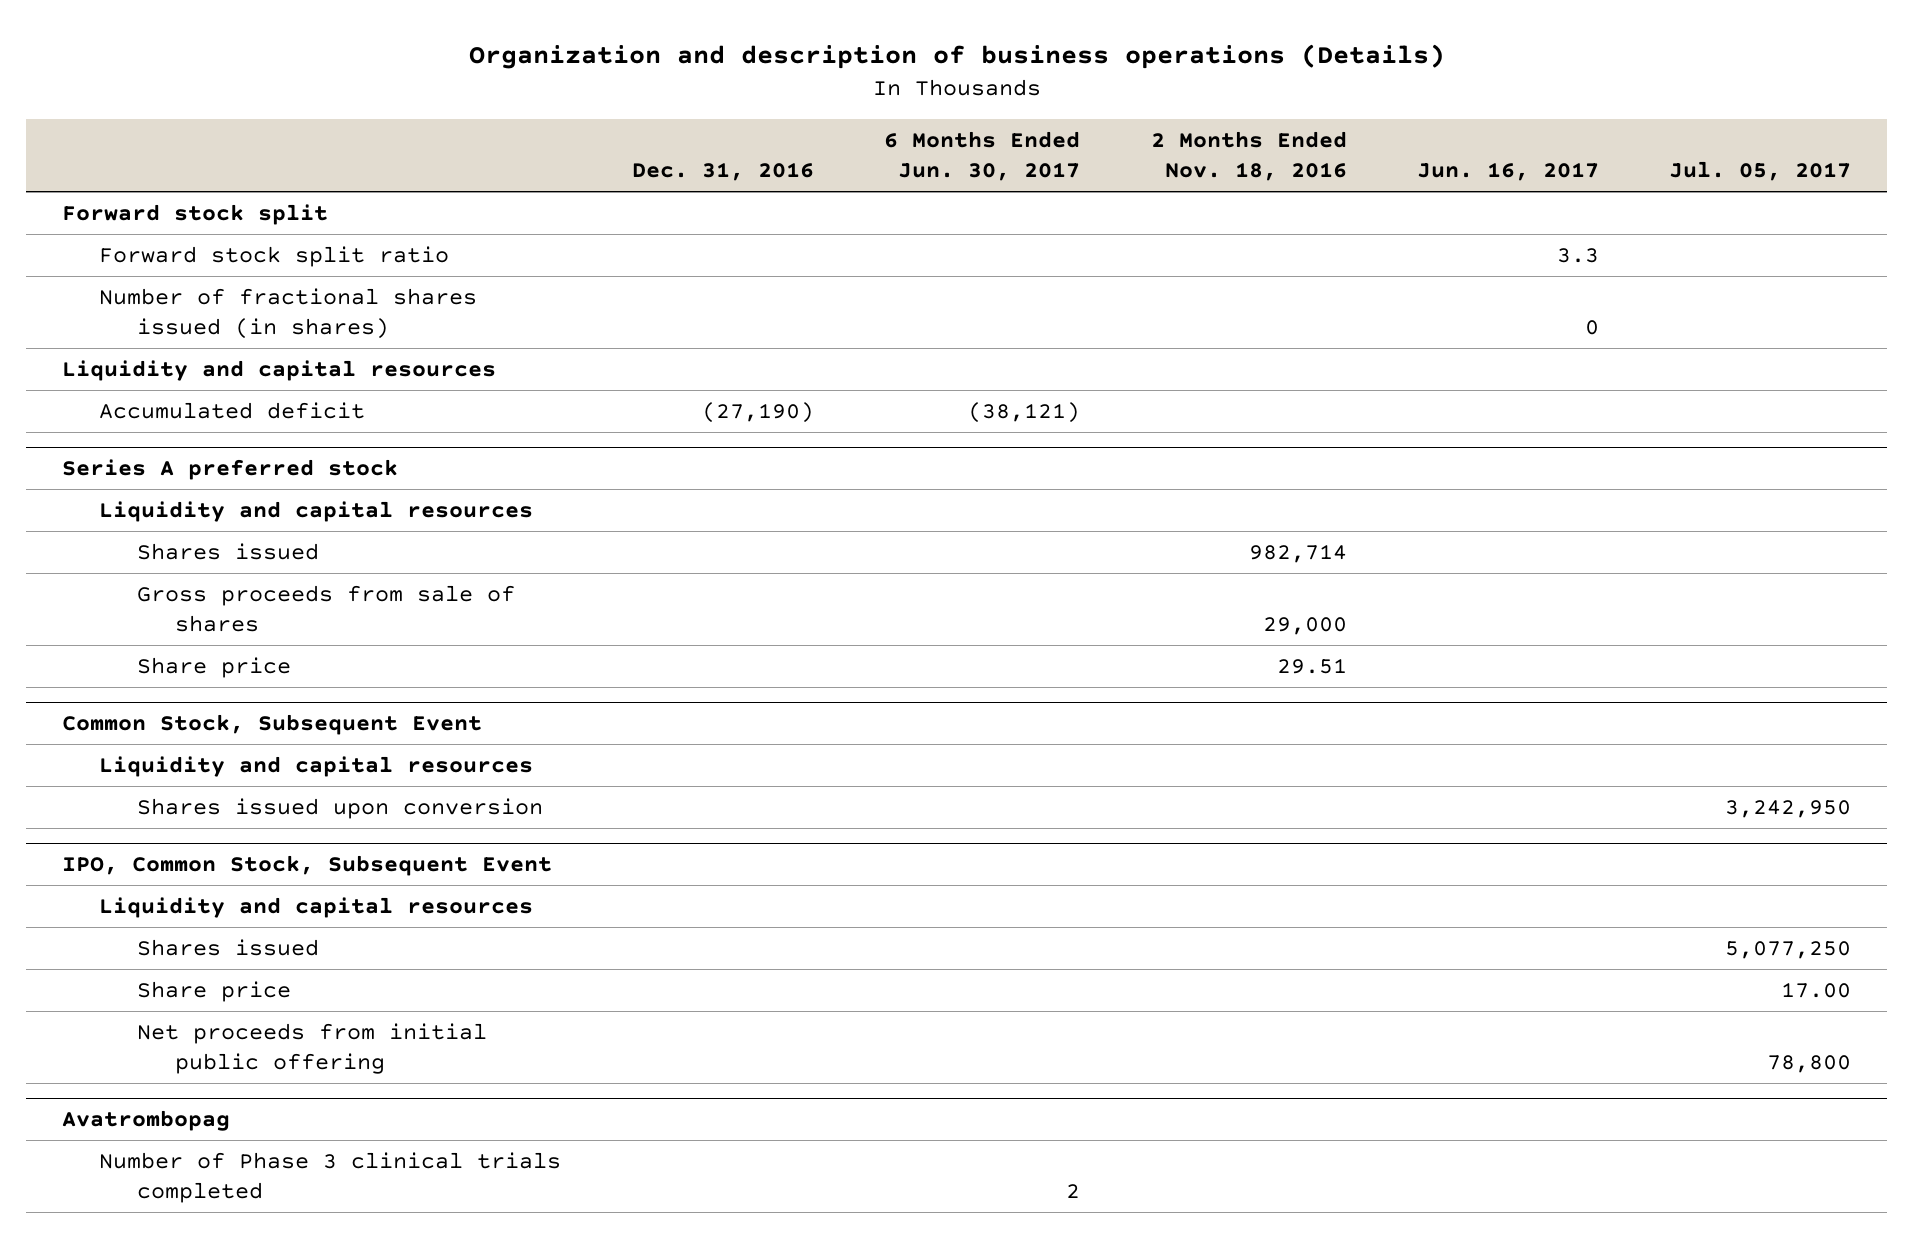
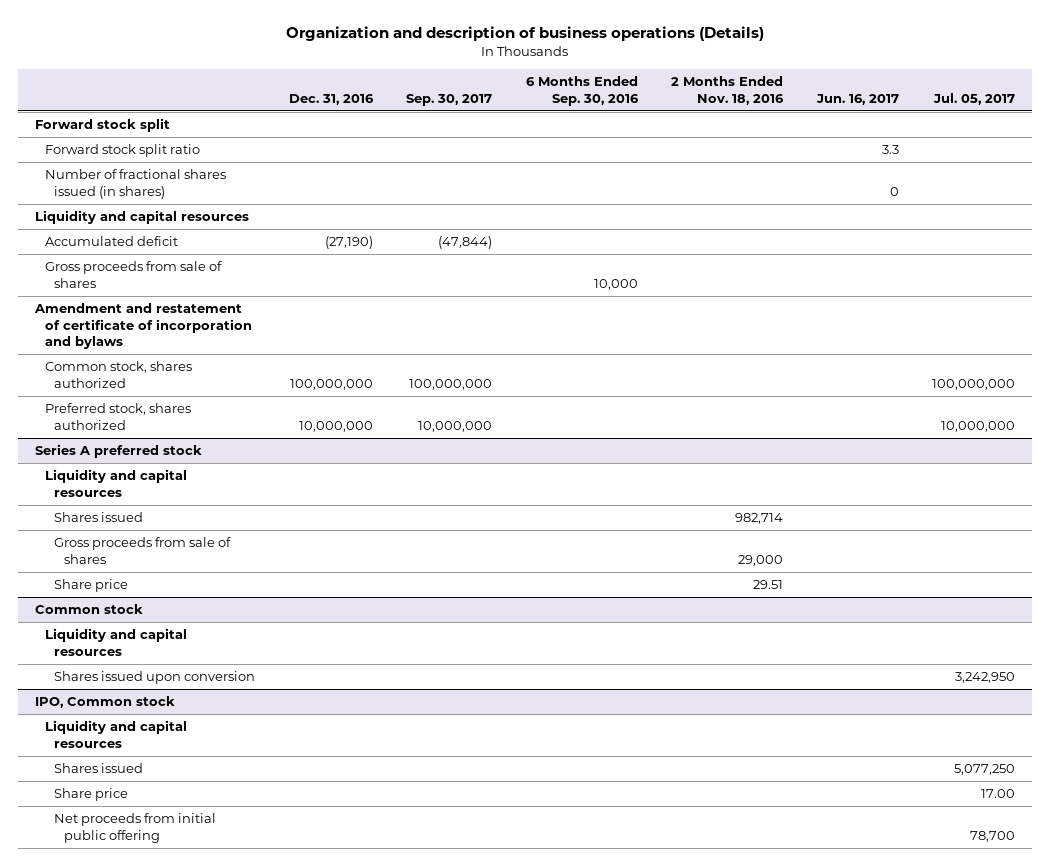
[884,130,1081,182] 6 Months Ended Jun. 30, 2017 -> none
none -> [406,93,493,106] Sep. 30, 2017
none -> [525,76,639,106] 6 Months Ended Sep. 30, 2016
none -> [44,261,222,288] Gross proceeds from sale of shares
none -> [33,303,252,349] Amendment and restatement of certificate of incorporation and bylaws
none -> [44,361,192,388] Common stock, shares authorized
none -> [44,403,191,430] Preferred stock, shares authorized
[61,714,482,736] Common Stock, Subsequent Event -> [34,604,143,615] Common stock
[61,855,552,877] IPO, Common Stock, Subsequent Event -> [34,696,175,709] IPO, Common stock
[61,1110,230,1132] Avatrombopag -> none
[99,1151,562,1204] Number of Phase 3 clinical trials completed -> none
[1767,1055,1852,1074] 78,800 -> [969,830,1015,842] 78,700

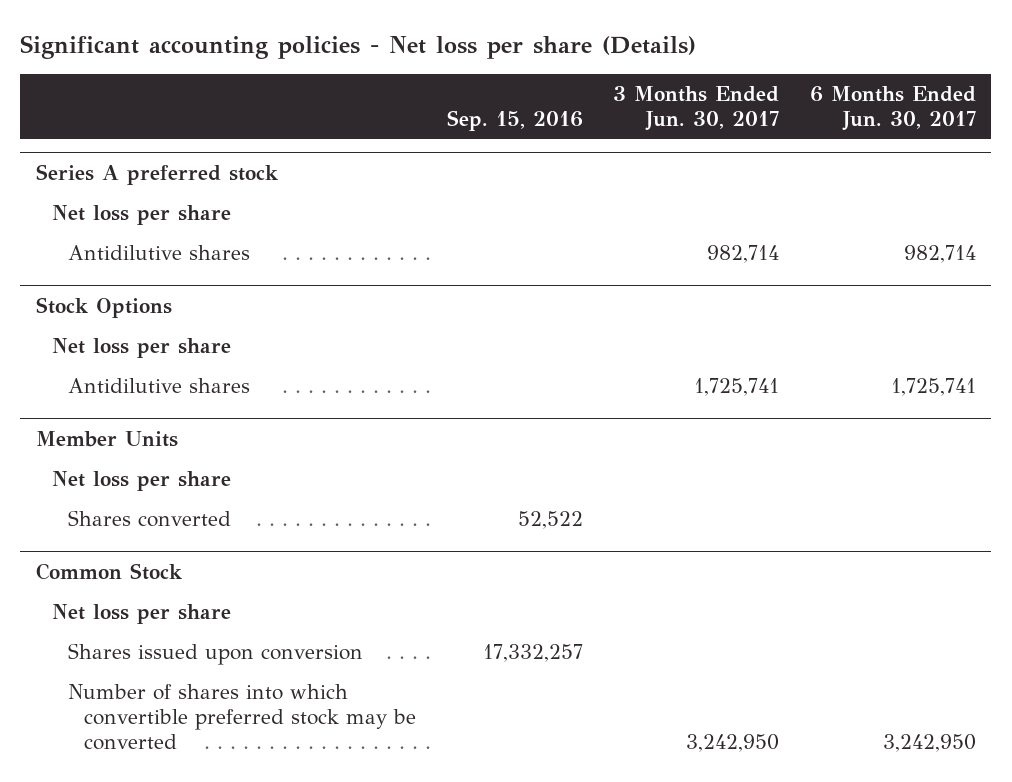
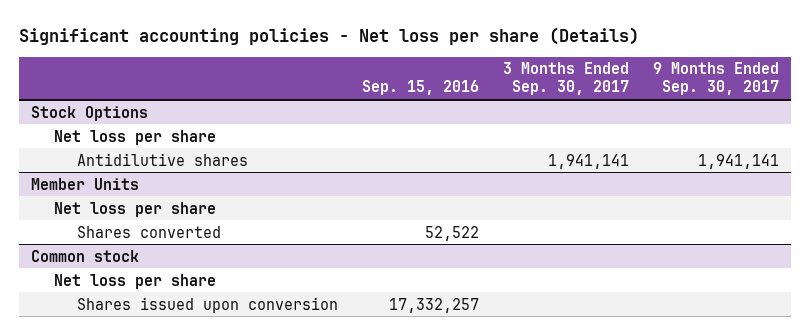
[613,85,780,132] 3 Months Ended Jun. 30, 2017 -> none
[810,85,977,132] 6 Months Ended Jun. 30, 2017 -> none
none -> [502,62,629,96] 3 Months Ended Sep. 30, 2017
none -> [653,62,780,96] 9 Months Ended Sep. 30, 2017
[35,163,279,185] Series A preferred stock -> none
[51,205,231,226] Net loss per share -> none
[67,245,250,261] Antidilutive shares -> none
[35,562,183,580] Common Stock -> [31,249,140,262] Common stock
[67,684,416,751] Number of shares into which convertible preferred stock may be converted -> none

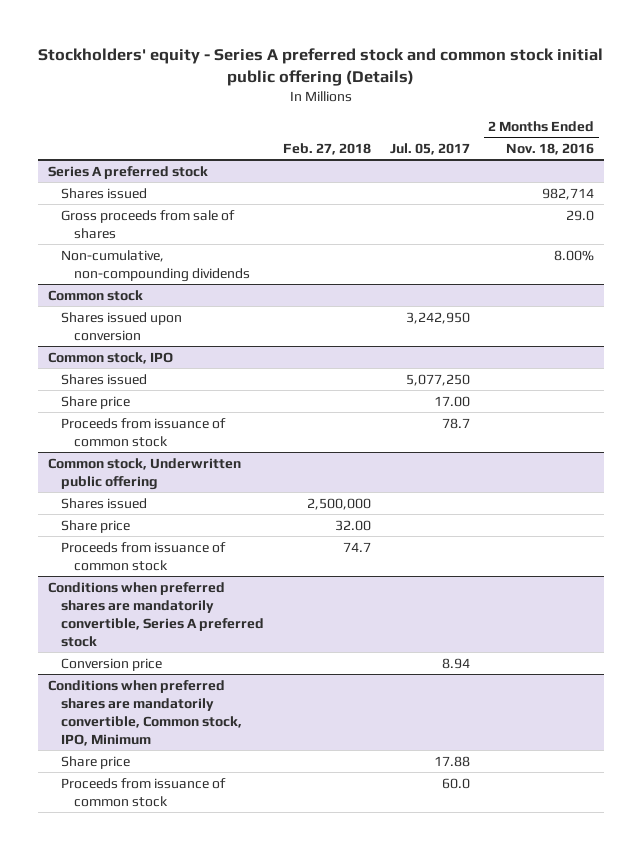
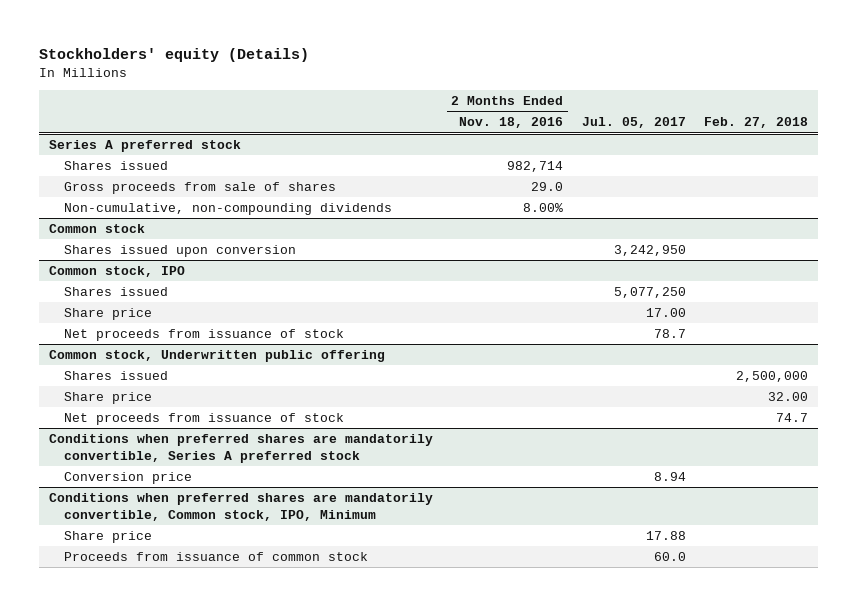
[38,48,604,87] Stockholders' equity - Series A preferred stock and common stock initial public offering (Details) -> [39,48,310,63] Stockholders' equity (Details)
[60,417,226,447] Proceeds from issuance of common stock -> [64,329,345,342] Net proceeds from issuance of stock
[60,541,226,571] Proceeds from issuance of common stock -> [64,413,345,426] Net proceeds from issuance of stock

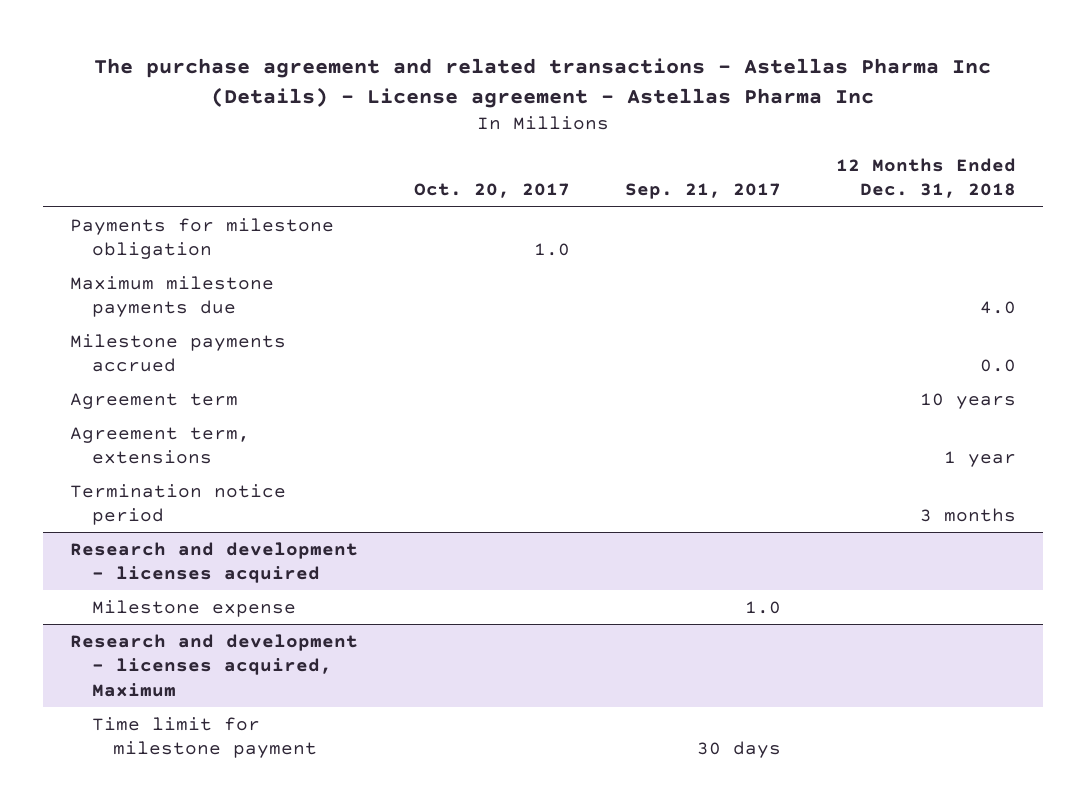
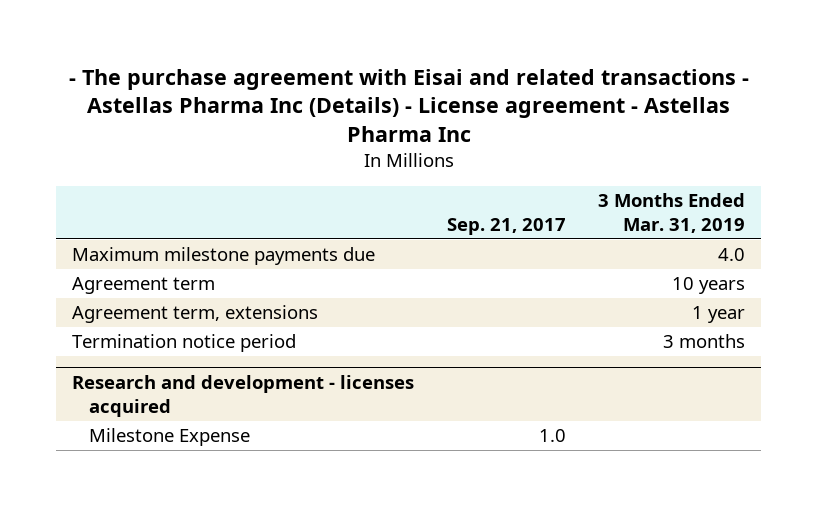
[94,57,992,108] The purchase agreement and related transactions - Astellas Pharma Inc (Details) - License agreement - Astellas Pharma Inc -> [68,68,749,143] - The purchase agreement with Eisai and related transactions - Astellas Pharma Inc (Details) - License agreement - Astellas Pharma Inc
[413,183,570,199] Oct. 20, 2017 -> none
[835,157,1016,199] 12 Months Ended Dec. 31, 2018 -> none
none -> [598,193,746,233] 3 Months Ended Mar. 31, 2019
[70,217,335,260] Payments for milestone obligation -> none
[70,333,287,373] Milestone payments accrued -> none
[70,633,359,697] Research and development - licenses acquired, Maximum -> none
[91,716,318,759] Time limit for milestone payment -> none
[91,599,296,617] Milestone expense -> [89,428,251,447] Milestone Expense

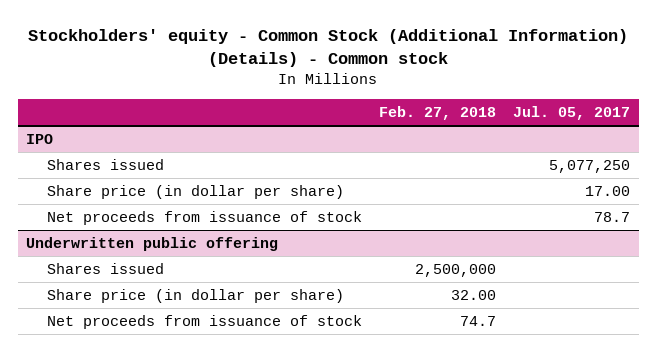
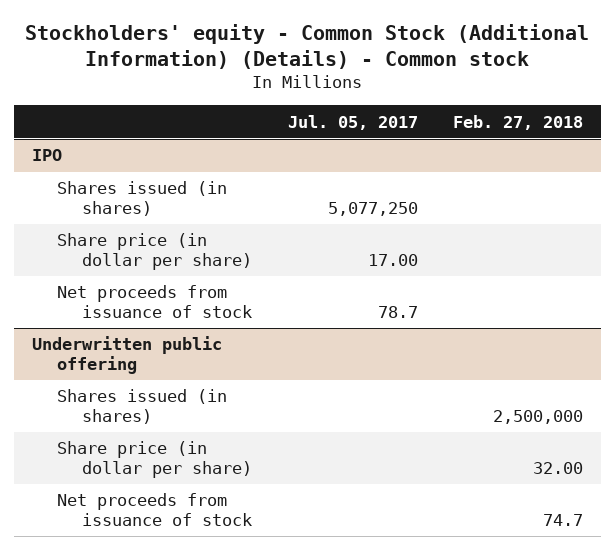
[46,158,164,170] Shares issued -> [56,181,227,216] Shares issued (in shares)
[46,262,164,274] Shares issued -> [56,389,227,424] Shares issued (in shares)

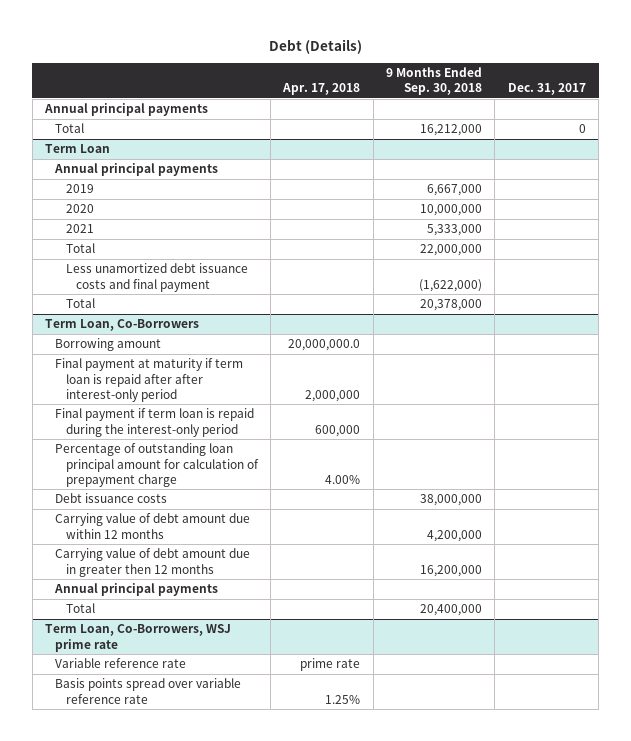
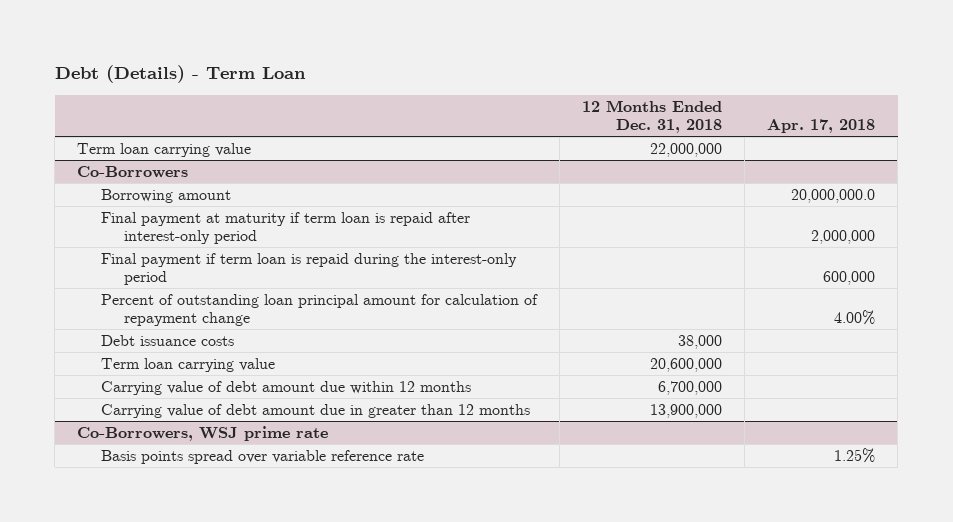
[268,38,362,54] Debt (Details) -> [54,65,306,84] Debt (Details) - Term Loan
[386,67,483,96] 9 Months Ended Sep. 30, 2018 -> none
[507,83,586,96] Dec. 31, 2017 -> none
none -> [581,99,722,134] 12 Months Ended Dec. 31, 2018
[44,103,209,117] Annual principal payments -> none
[55,123,85,134] Total -> none
[45,144,111,154] Term Loan -> none
[54,163,219,177] Annual principal payments -> none
[65,184,94,194] 2019 -> none
[65,204,94,214] 2020 -> none
[65,224,94,234] 2021 -> none
[65,243,95,254] Total -> none
[65,263,248,292] Less unamortized debt issuance costs and final payment -> none
[65,298,95,309] Total -> none
none -> [77,142,252,157] Term loan carrying value
[45,319,200,332] Term Loan, Co-Borrowers -> [77,165,189,178] Co-Borrowers
[55,358,244,402] Final payment at maturity if term loan is repaid after after interest-only period -> [100,211,470,245] Final payment at maturity if term loan is repaid after interest-only period
[55,443,259,487] Percentage of outstanding loan principal amount for calculation of prepayment charge -> [100,293,538,327] Percent of outstanding loan principal amount for calculation of repayment change
none -> [100,357,275,372] Term loan carrying value
[54,583,219,597] Annual principal payments -> none
[65,603,95,614] Total -> none
[55,658,187,669] Variable reference rate -> none
[55,548,251,577] Carrying value of debt amount due in greater then 12 months -> [100,403,530,418] Carrying value of debt amount due in greater than 12 months
[45,624,232,652] Term Loan, Co-Borrowers, WSJ prime rate -> [77,425,329,441] Co-Borrowers, WSJ prime rate

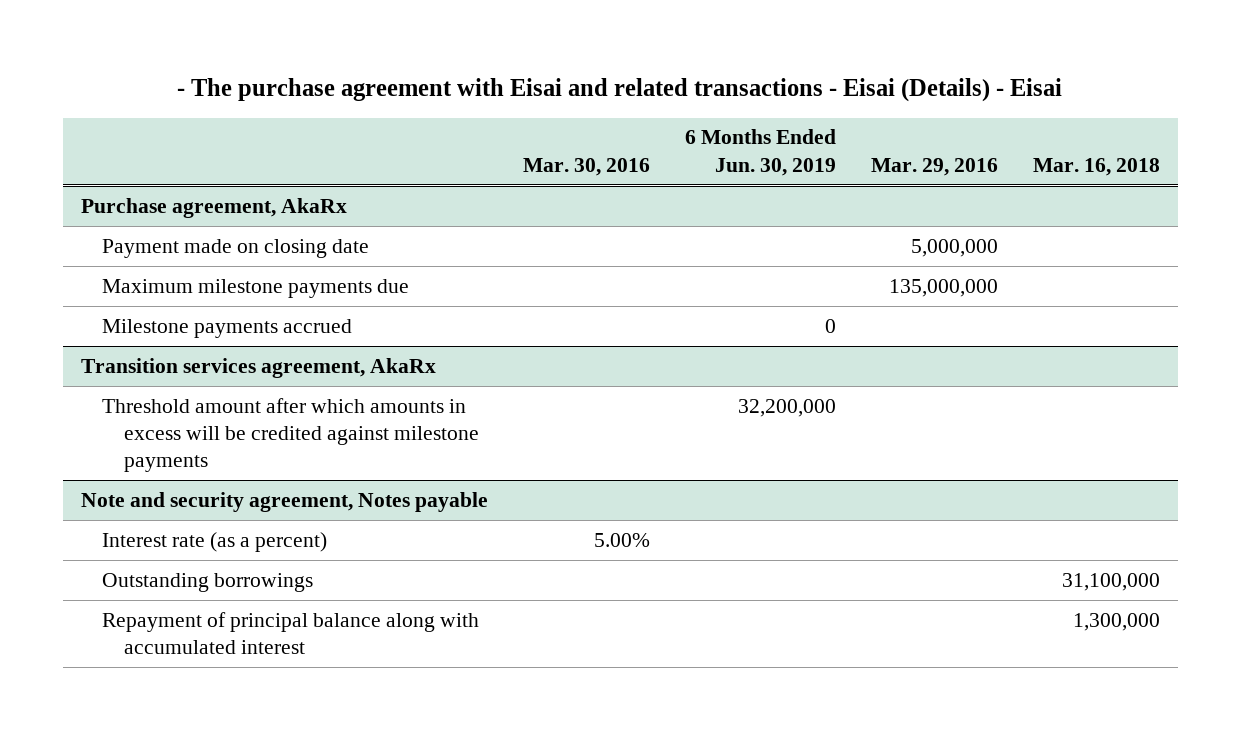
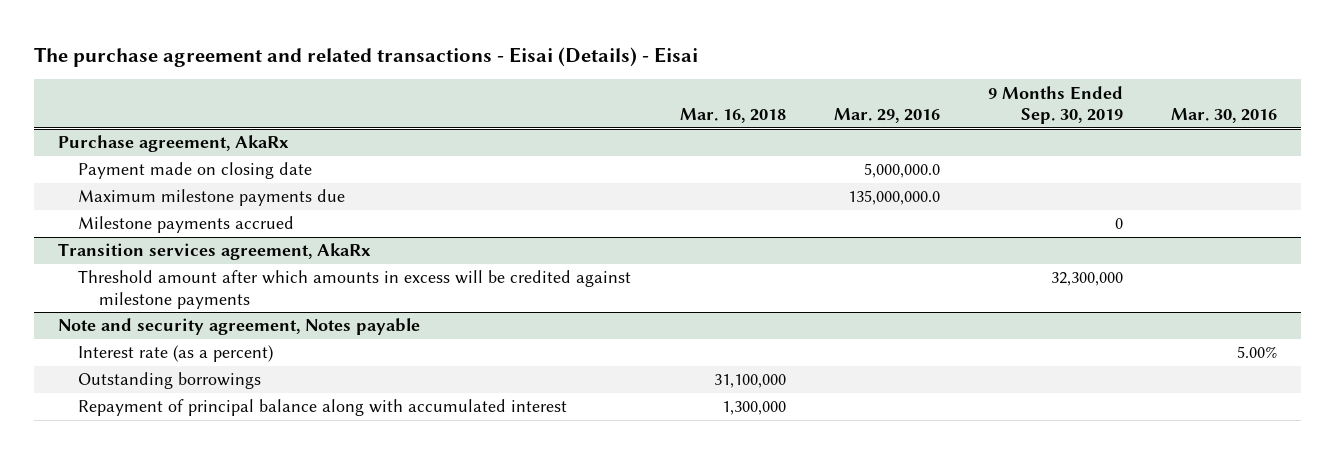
[177,78,1063,103] - The purchase agreement with Eisai and related transactions - Eisai (Details) - Eisai -> [33,46,698,67] The purchase agreement and related transactions - Eisai (Details) - Eisai
[684,129,836,176] 6 Months Ended Jun. 30, 2019 -> none
none -> [987,85,1123,124] 9 Months Ended Sep. 30, 2019
[911,238,999,257] 5,000,000 -> [863,163,940,179] 5,000,000.0
[889,278,999,297] 135,000,000 -> [847,190,940,206] 135,000,000.0

